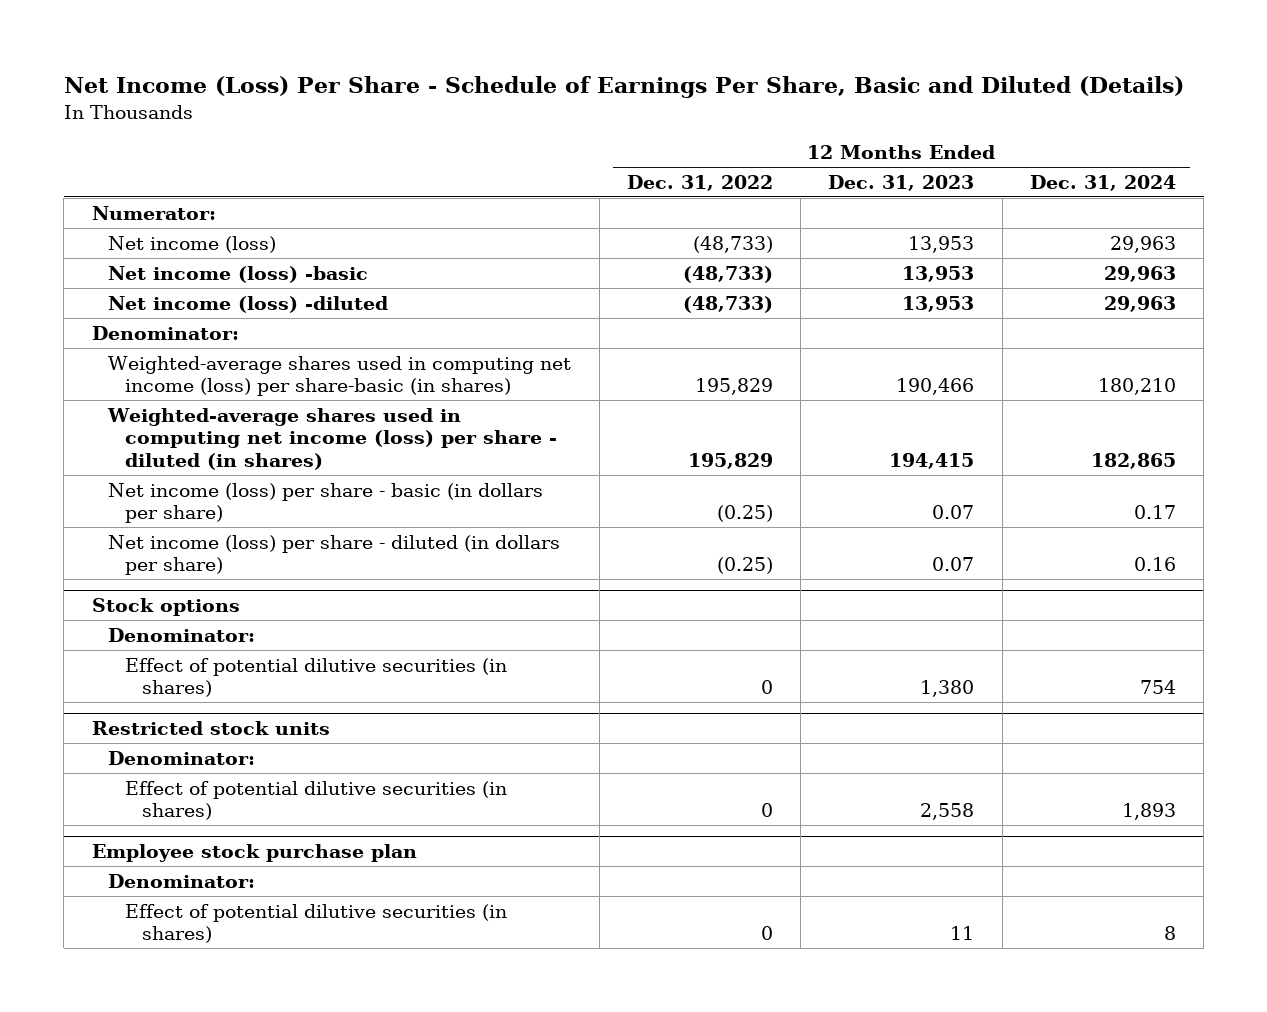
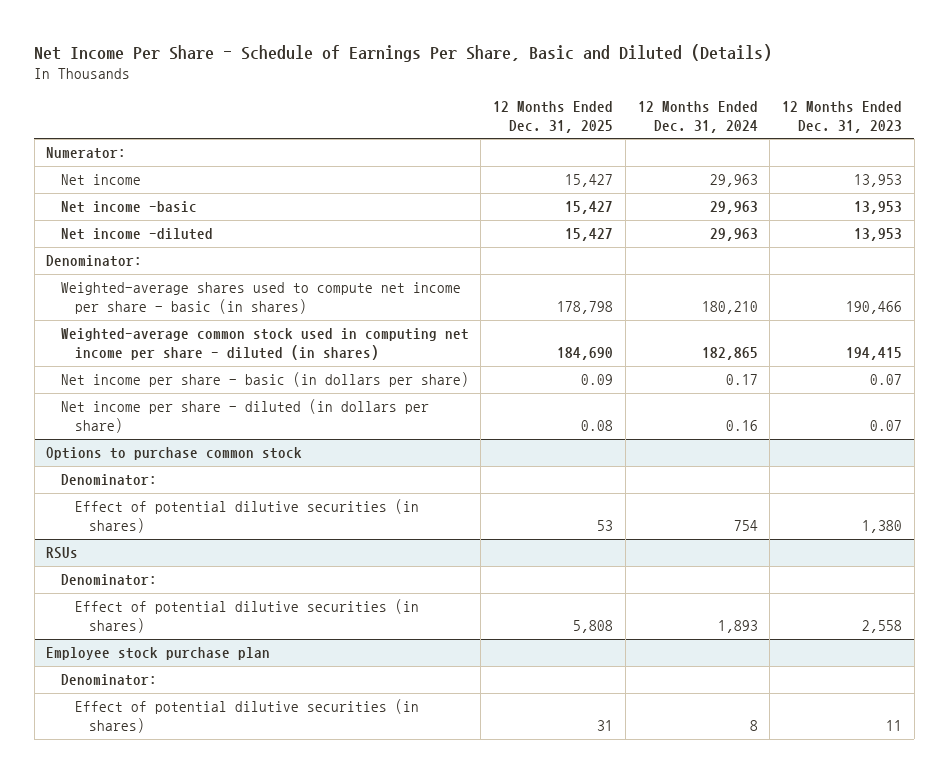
[63,76,1184,99] Net Income (Loss) Per Share - Schedule of Earnings Per Share, Basic and Diluted (Details) -> [34,43,773,62] Net Income Per Share - Schedule of Earnings Per Share, Basic and Diluted (Details)
[626,174,773,191] Dec. 31, 2022 -> none
none -> [493,101,614,133] 12 Months Ended Dec. 31, 2025
[108,235,277,253] Net income (loss) -> [60,174,141,186] Net income
[108,265,369,283] Net income (loss) -basic -> [60,201,197,214] Net income -basic
[108,295,389,313] Net income (loss) -diluted -> [60,228,213,241] Net income -diluted
[108,355,572,397] Weighted-average shares used in computing net income (loss) per share-basic (in shares) -> [60,282,461,314] Weighted-average shares used to compute net income per share - basic (in shares)
[107,407,558,471] Weighted-average shares used in computing net income (loss) per share - diluted (in shares) -> [60,328,469,360] Weighted-average common stock used in computing net income per share - diluted (in shares)
[108,482,544,524] Net income (loss) per share - basic (in dollars per share) -> [60,372,469,388] Net income per share - basic (in dollars per share)
[108,534,561,576] Net income (loss) per share - diluted (in dollars per share) -> [60,399,429,433] Net income per share - diluted (in dollars per share)
[91,598,240,617] Stock options -> [46,447,303,461] Options to purchase common stock
[91,721,330,736] Restricted stock units -> [46,547,79,560] RSUs

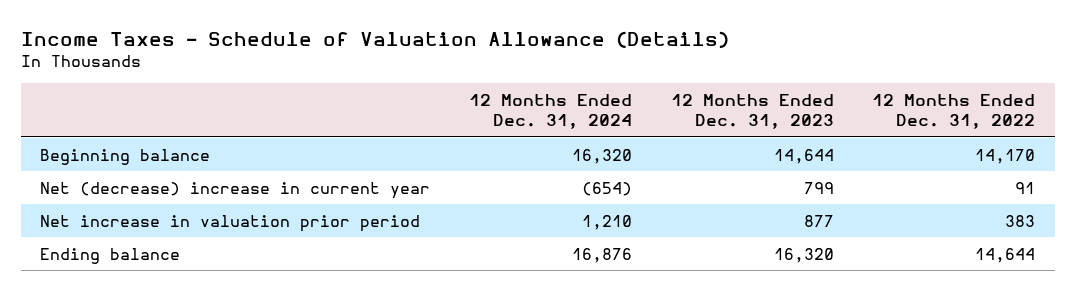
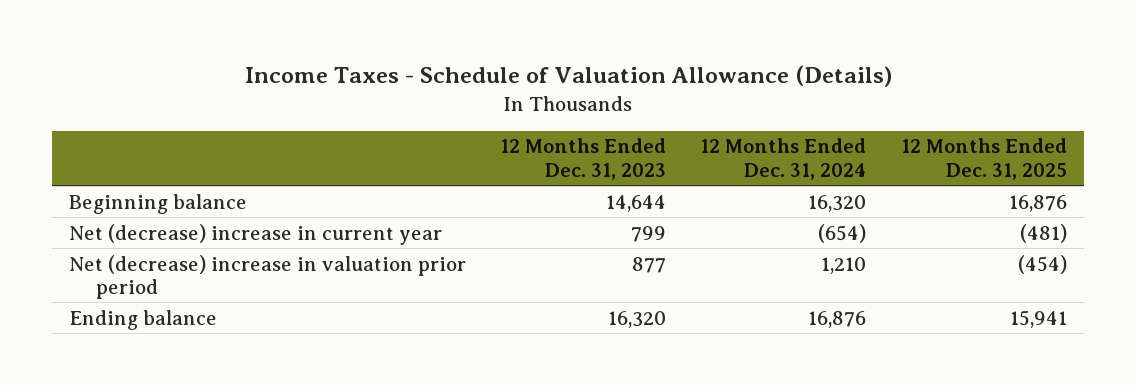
[872,93,1036,130] 12 Months Ended Dec. 31, 2022 -> none
none -> [900,138,1067,180] 12 Months Ended Dec. 31, 2025
[40,214,421,232] Net increase in valuation prior period -> [68,254,466,299] Net (decrease) increase in valuation prior period

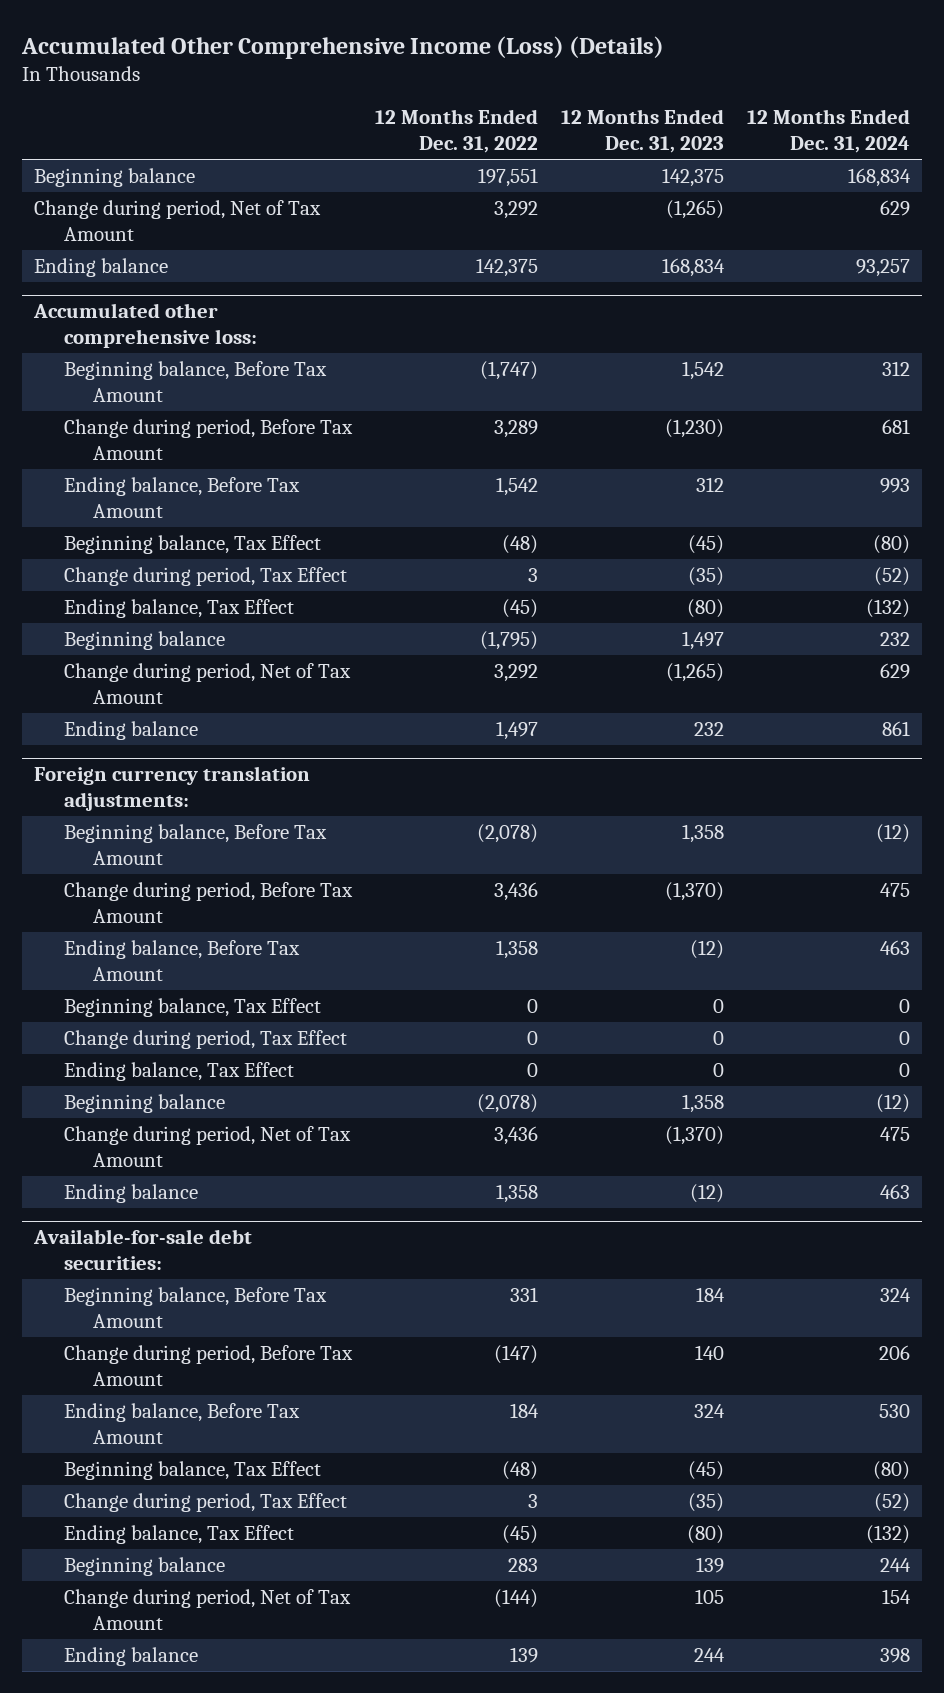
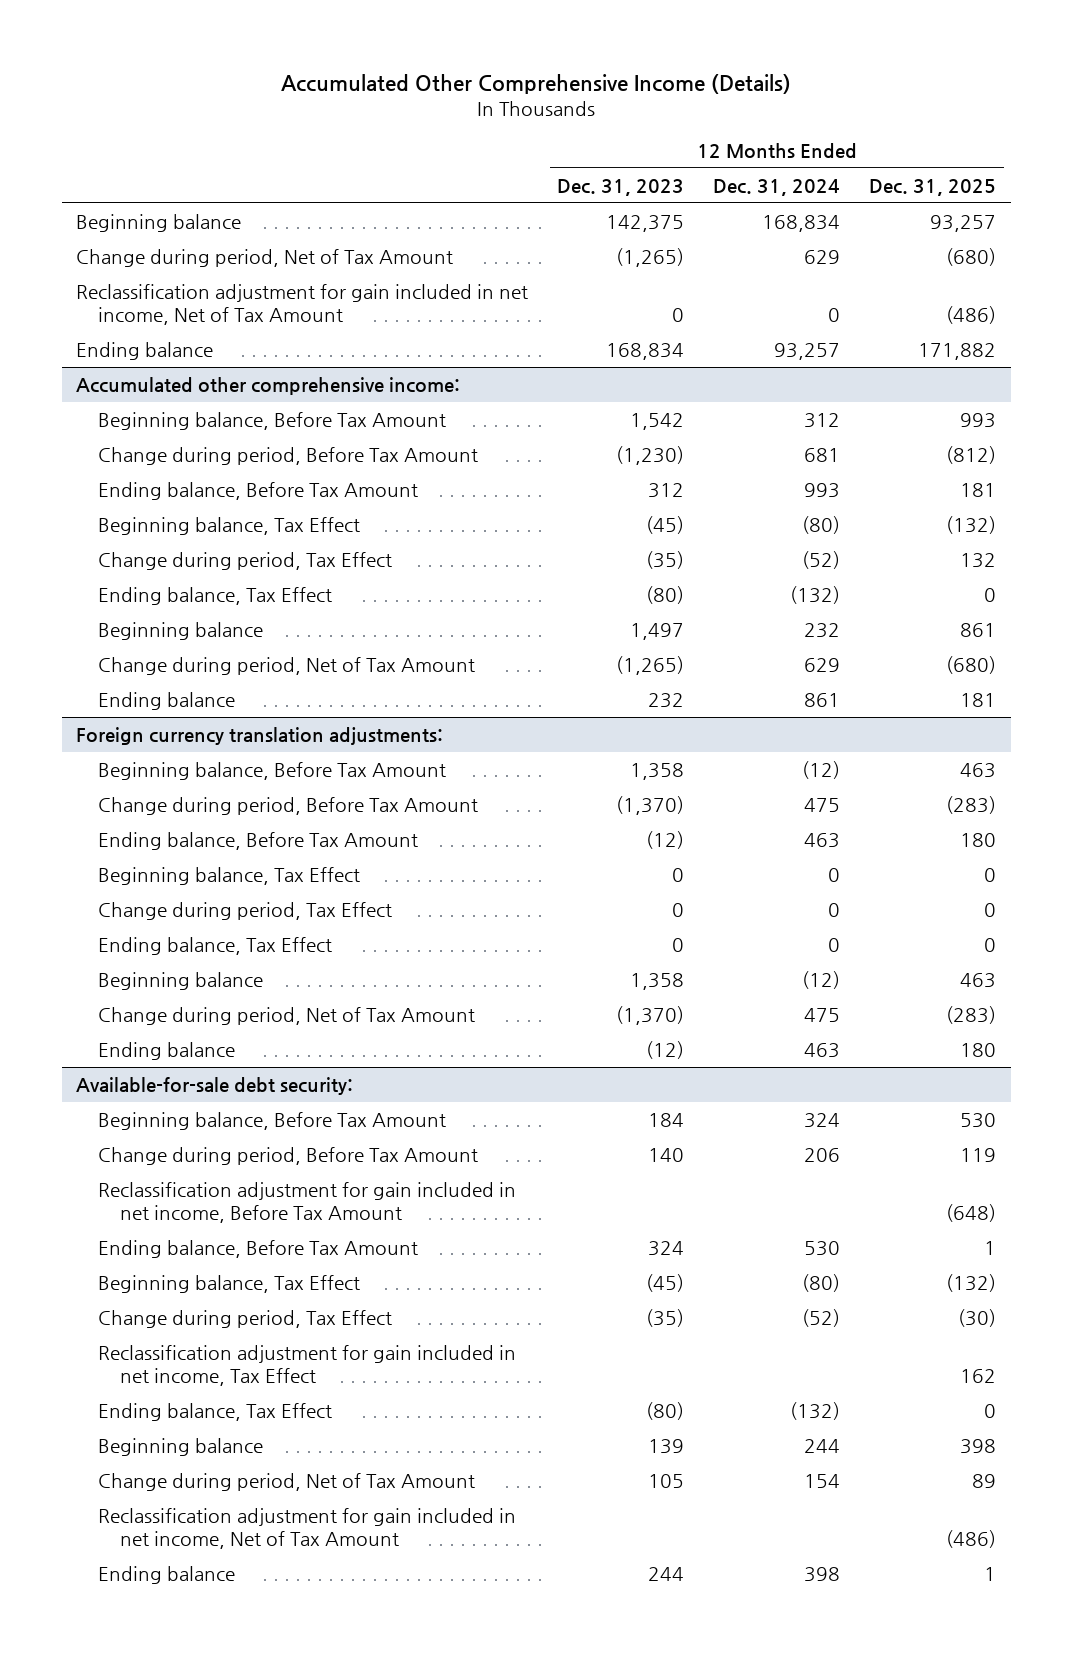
[21,35,665,59] Accumulated Other Comprehensive Income (Loss) (Details) -> [281,74,792,95] Accumulated Other Comprehensive Income (Details)
[374,109,538,154] 12 Months Ended Dec. 31, 2022 -> none
none -> [869,178,997,196] Dec. 31, 2025
none -> [76,283,529,325] Reclassification adjustment for gain included in net income, Net of Tax Amount
[32,302,257,348] Accumulated other comprehensive loss: -> [76,376,461,395] Accumulated other comprehensive income:
[32,1228,252,1270] Available-for-sale debt securities: -> [76,1076,354,1095] Available-for-sale debt security:
none -> [98,1181,517,1223] Reclassification adjustment for gain included in net income, Before Tax Amount
none -> [98,1344,517,1386] Reclassification adjustment for gain included in net income, Tax Effect
none -> [98,1507,517,1549] Reclassification adjustment for gain included in net income, Net of Tax Amount

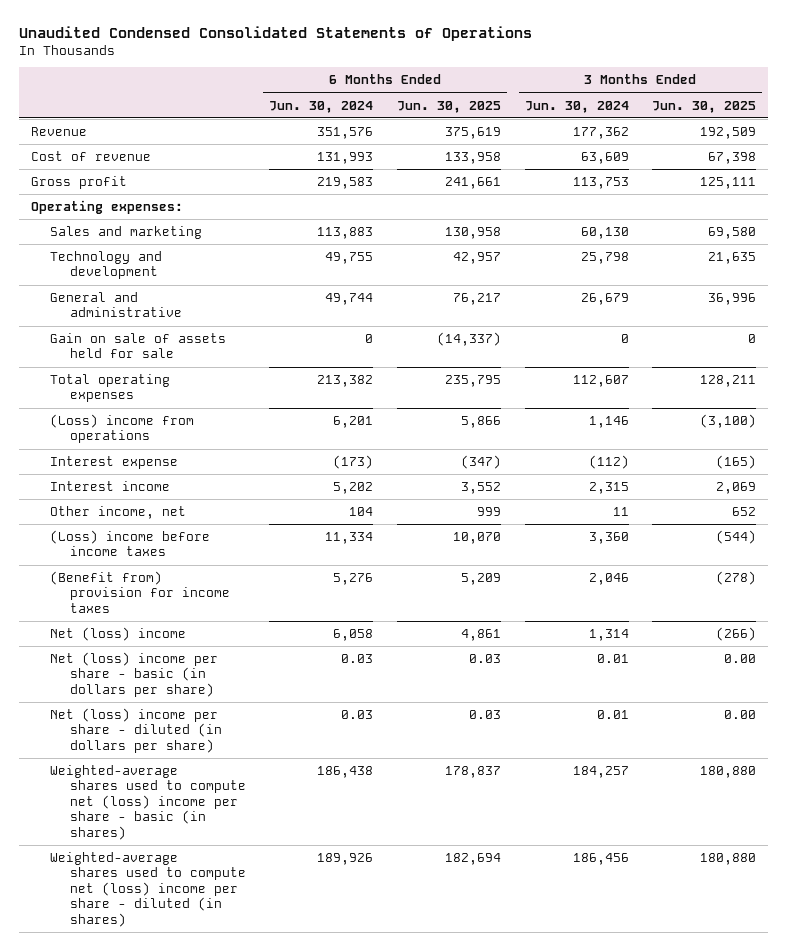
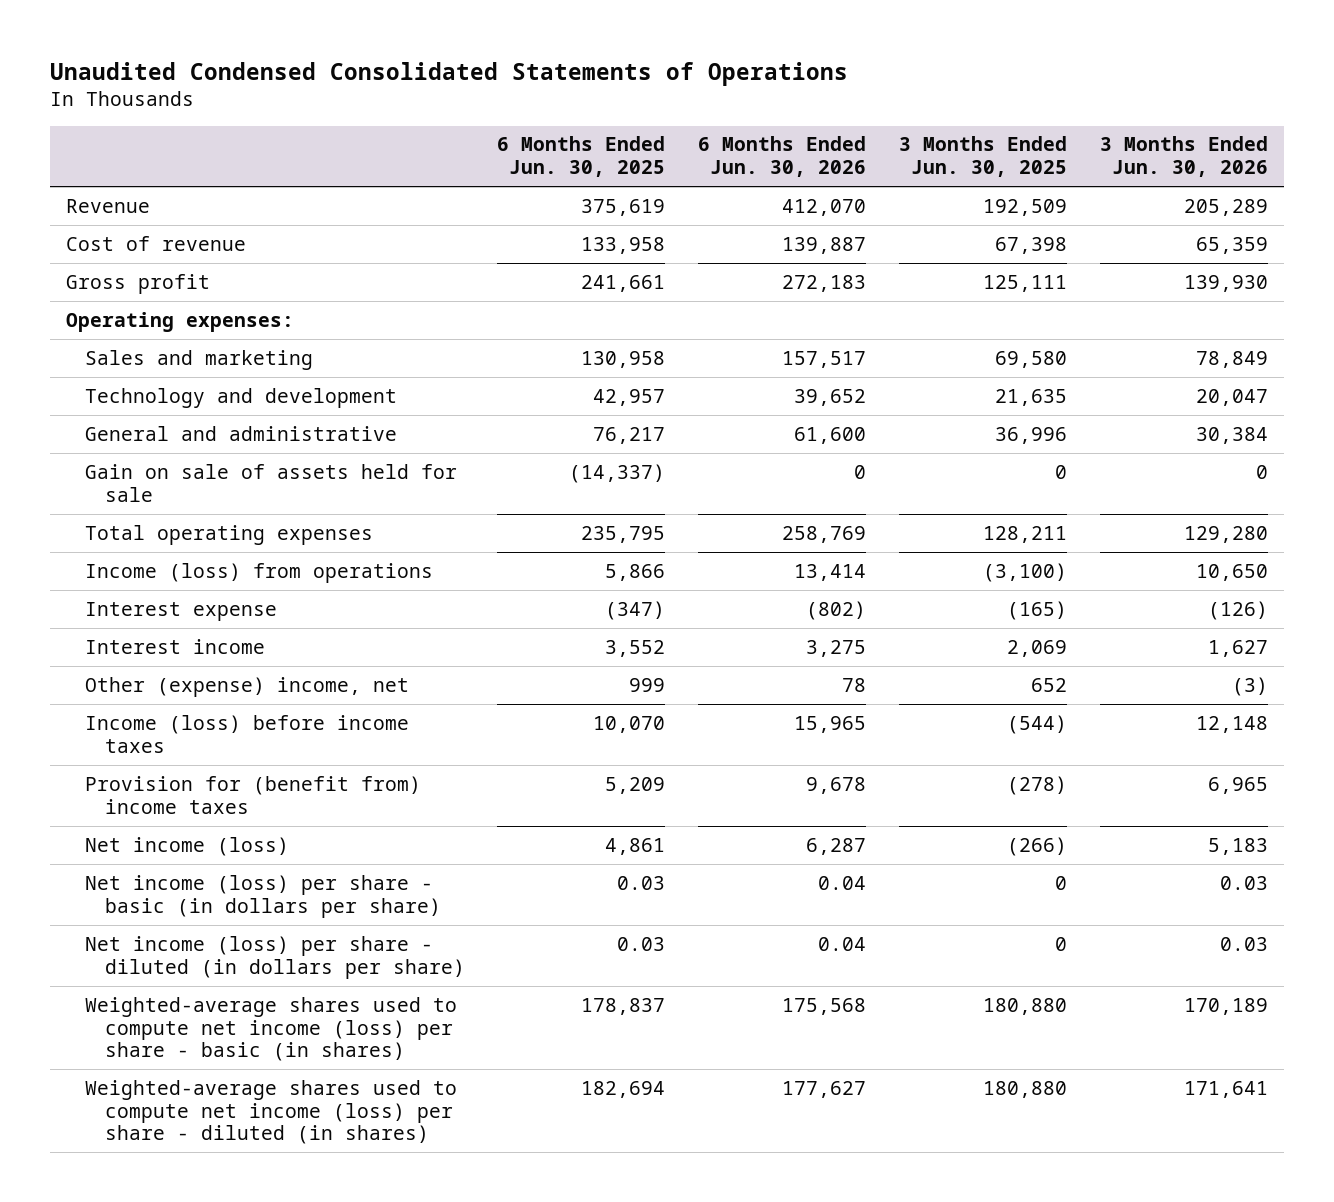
[269,100,374,113] Jun. 30, 2024 -> none
[524,100,629,113] Jun. 30, 2024 -> none
none -> [698,136,867,178] 6 Months Ended Jun. 30, 2026
none -> [1099,136,1268,178] 3 Months Ended Jun. 30, 2026
[50,413,195,444] (Loss) income from operations -> [85,562,434,583] Income (loss) from operations
[50,505,187,519] Other income, net -> [85,676,410,697] Other (expense) income, net
[50,529,211,557] (Loss) income before income taxes -> [85,714,410,753] Income (loss) before income taxes
[50,570,230,613] (Benefit from) provision for income taxes -> [85,775,422,814] Provision for (benefit from) income taxes
[50,626,187,641] Net (loss) income -> [85,836,290,856] Net income (loss)
[50,651,219,697] Net (loss) income per share - basic (in dollars per share) -> [85,874,441,918] Net income (loss) per share - basic (in dollars per share)
[724,653,757,663] 0.00 -> [1054,875,1067,890] 0
[50,707,222,753] Net (loss) income per share - diluted (in dollars per share) -> [85,935,465,979] Net income (loss) per share - diluted (in dollars per share)
[724,709,757,719] 0.00 -> [1054,936,1067,951] 0
[50,764,246,840] Weighted-average shares used to compute net (loss) income per share - basic (in shares) -> [85,996,458,1062] Weighted-average shares used to compute net income (loss) per share - basic (in shares)
[50,851,246,927] Weighted-average shares used to compute net (loss) income per share - diluted (in shares) -> [85,1079,458,1145] Weighted-average shares used to compute net income (loss) per share - diluted (in shares)

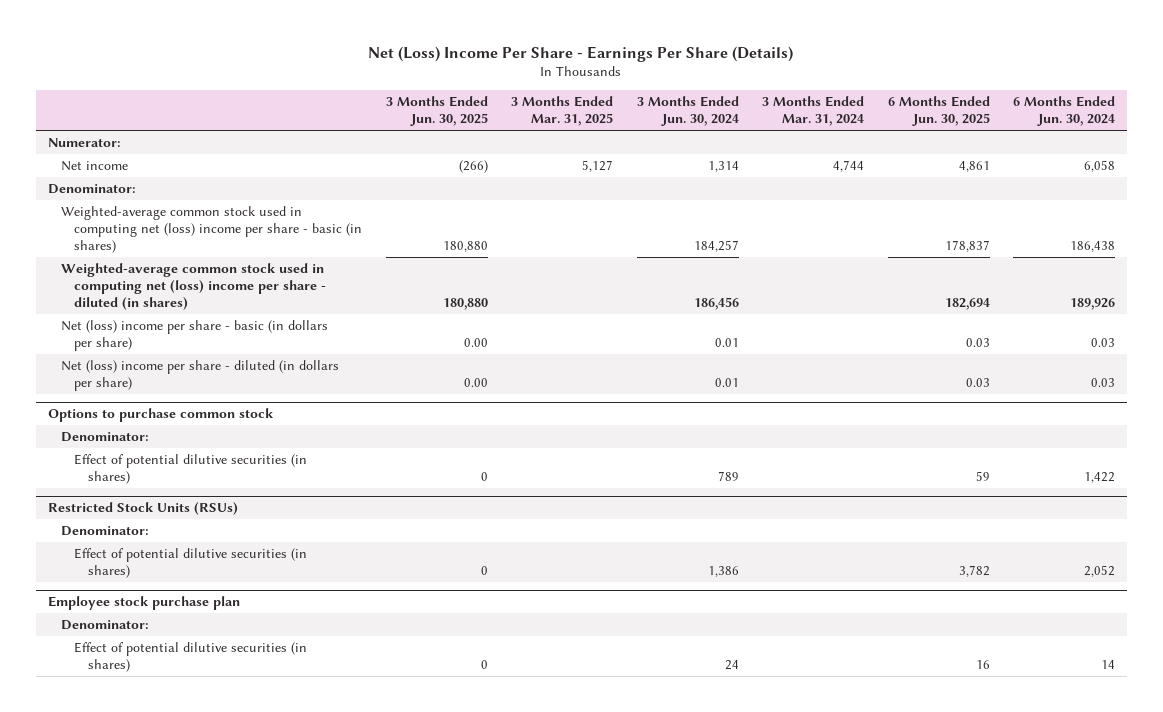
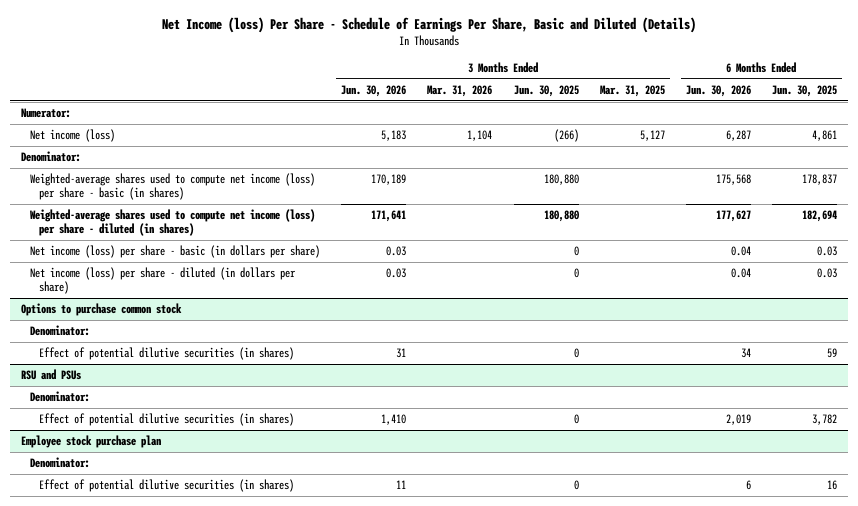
[368,45,794,62] Net (Loss) Income Per Share - Earnings Per Share (Details) -> [162,17,697,34] Net Income (loss) Per Share - Schedule of Earnings Per Share, Basic and Diluted (Details)
[636,96,739,127] 3 Months Ended Jun. 30, 2024 -> none
[762,96,865,127] 3 Months Ended Mar. 31, 2024 -> none
[1013,96,1116,127] 6 Months Ended Jun. 30, 2024 -> none
none -> [341,84,407,97] Jun. 30, 2026
none -> [427,84,493,97] Mar. 31, 2026
none -> [685,84,751,97] Jun. 30, 2026
[60,160,128,171] Net income -> [30,128,116,142] Net income (loss)
[60,205,363,254] Weighted-average common stock used in computing net (loss) income per share - basic (in shares) -> [30,172,316,201] Weighted-average shares used to compute net income (loss) per share - basic (in shares)
[60,262,327,311] Weighted-average common stock used in computing net (loss) income per share - diluted (in shares) -> [30,208,316,237] Weighted-average shares used to compute net income (loss) per share - diluted (in shares)
[60,319,328,352] Net (loss) income per share - basic (in dollars per share) -> [30,244,321,258] Net income (loss) per share - basic (in dollars per share)
[463,338,488,348] 0.00 -> [573,245,579,256] 0
[60,359,339,392] Net (loss) income per share - diluted (in dollars per share) -> [30,266,297,295] Net income (loss) per share - diluted (in dollars per share)
[463,378,488,388] 0.00 -> [573,267,579,278] 0
[47,502,238,516] Restricted Stock Units (RSUs) -> none
none -> [21,368,82,380] RSU and PSUs

